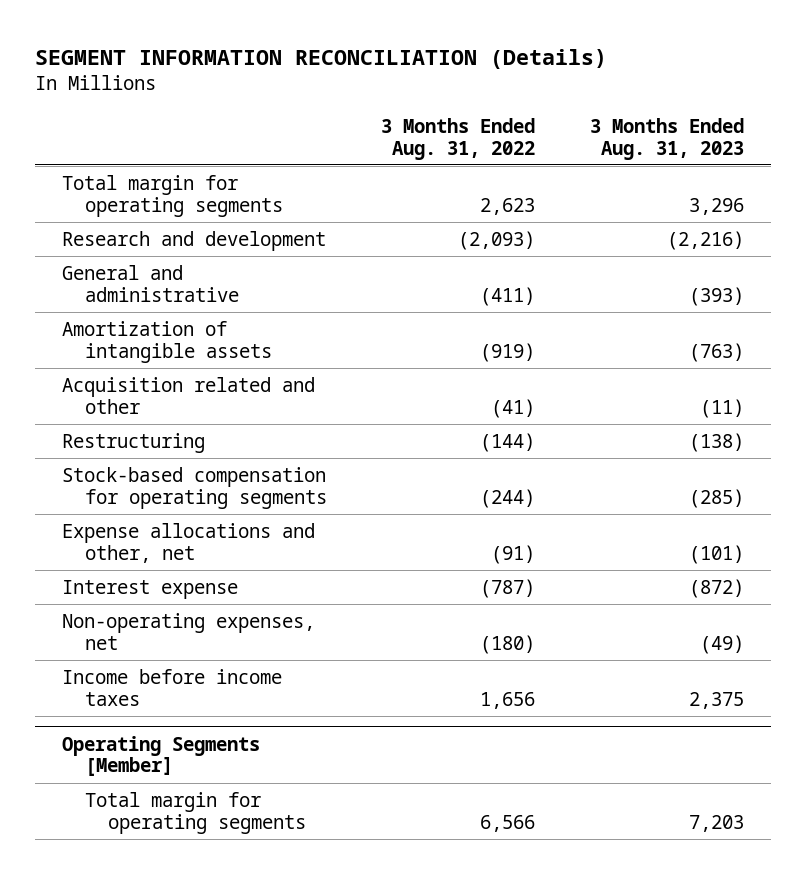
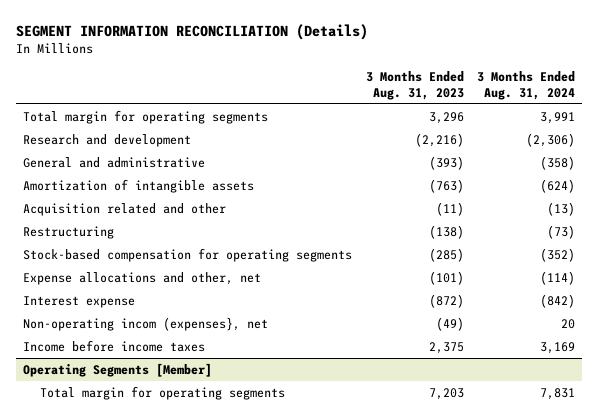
[381,117,536,160] 3 Months Ended Aug. 31, 2022 -> none
none -> [477,71,576,100] 3 Months Ended Aug. 31, 2024
[62,612,316,650] Non-operating expenses, net -> [23,316,269,331] Non-operating incom (expenses}, net

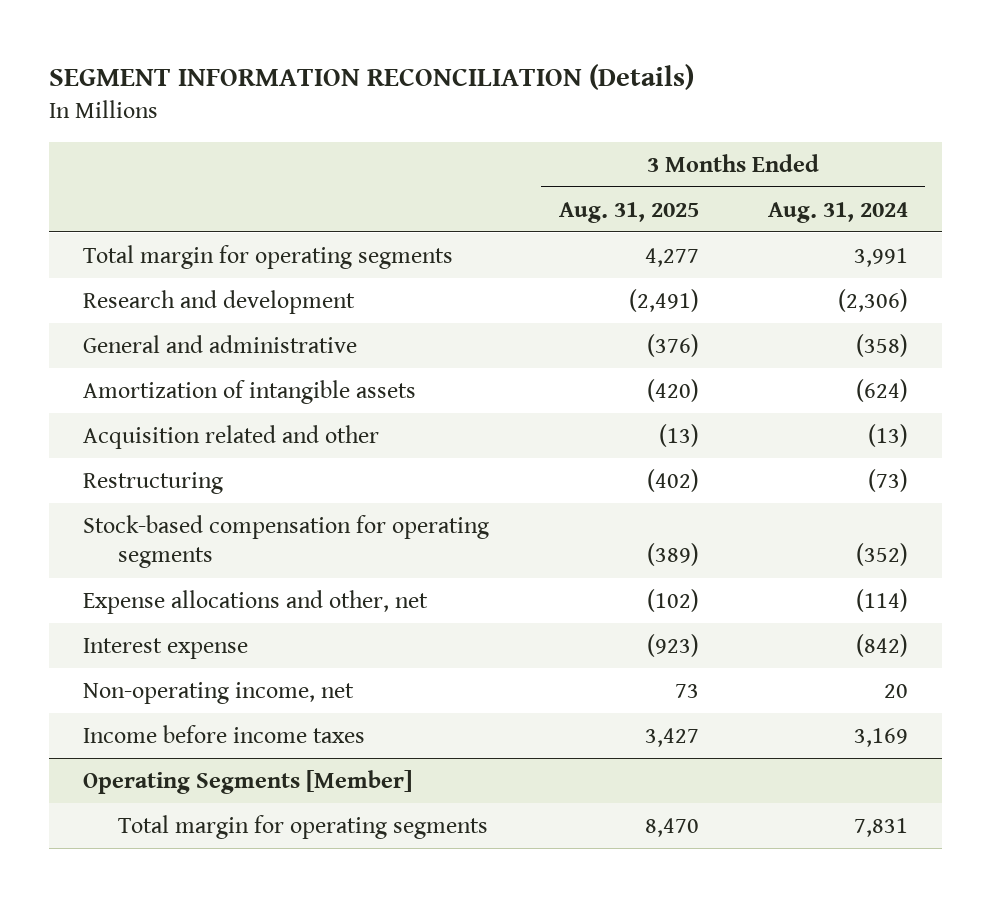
[365,71,464,100] 3 Months Ended Aug. 31, 2023 -> none
none -> [558,201,699,223] Aug. 31, 2025
[23,316,269,331] Non-operating incom (expenses}, net -> [83,681,355,704] Non-operating income, net

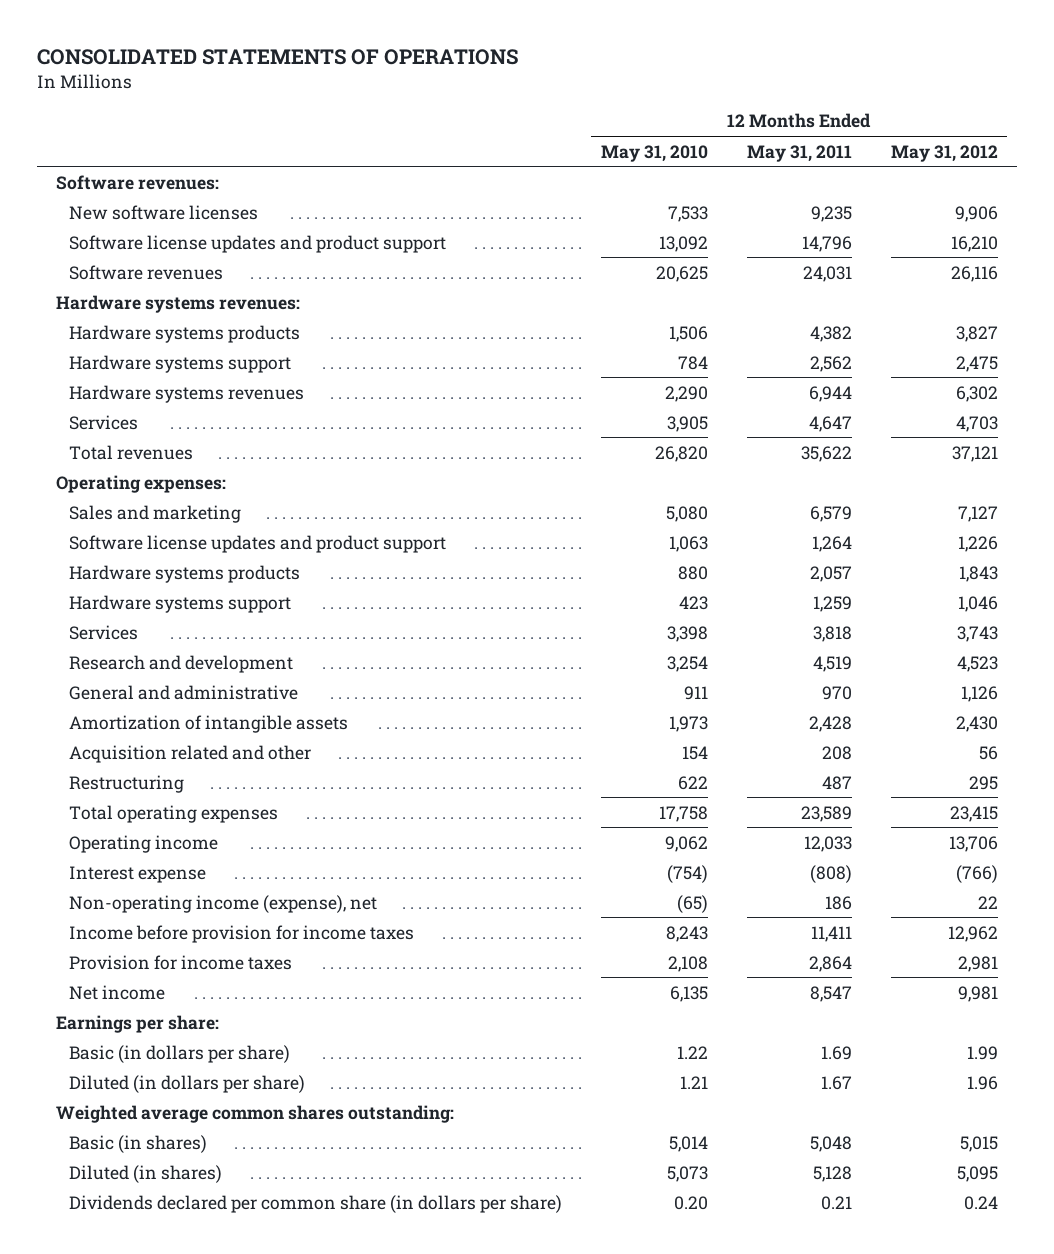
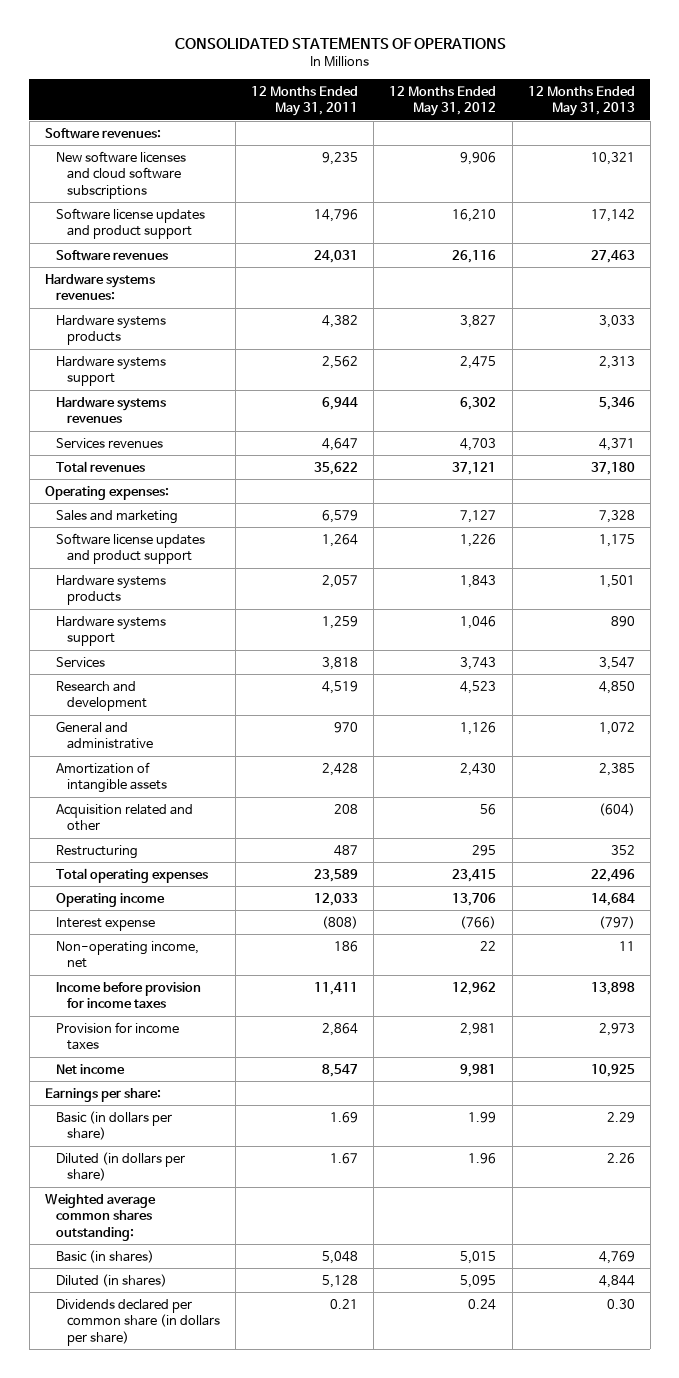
[601,144,709,162] May 31, 2010 -> none
none -> [527,85,635,117] 12 Months Ended May 31, 2013
[69,204,259,220] New software licenses -> [55,150,186,199] New software licenses and cloud software subscriptions
[69,414,139,430] Services -> [55,437,163,449] Services revenues
[69,894,378,913] Non-operating income (expense), net -> [55,940,199,969] Non-operating income, net

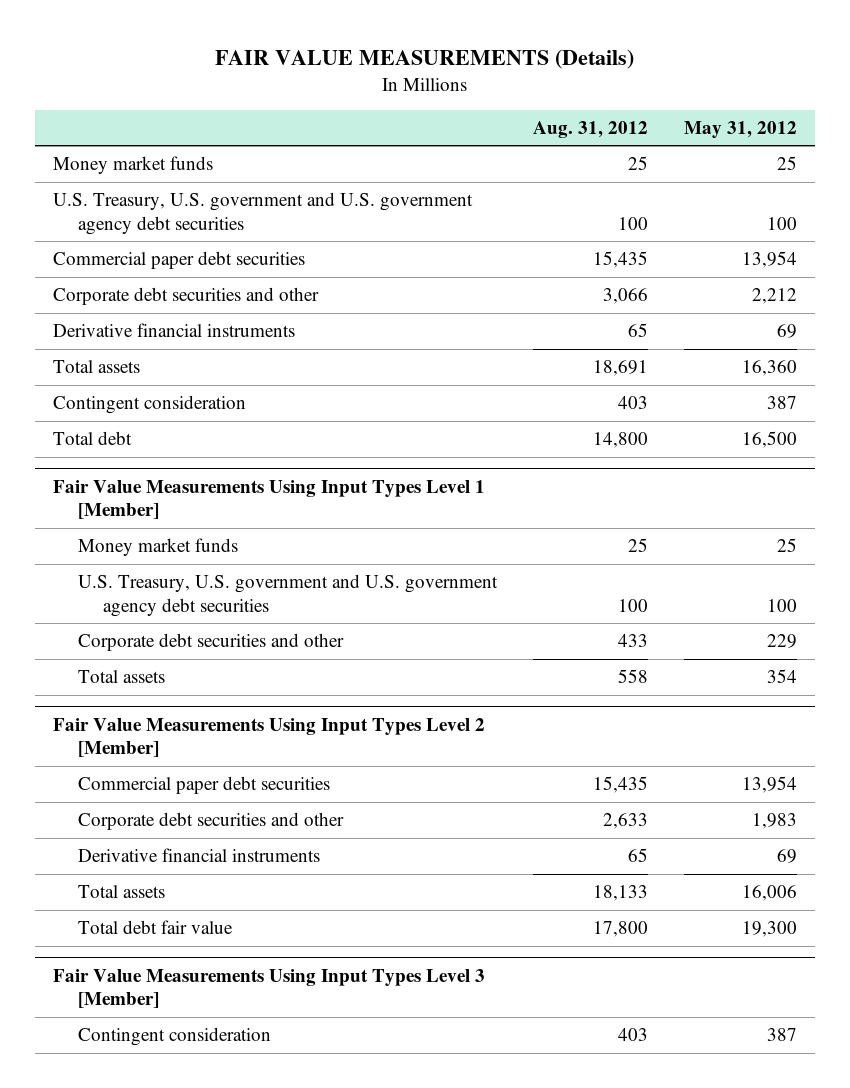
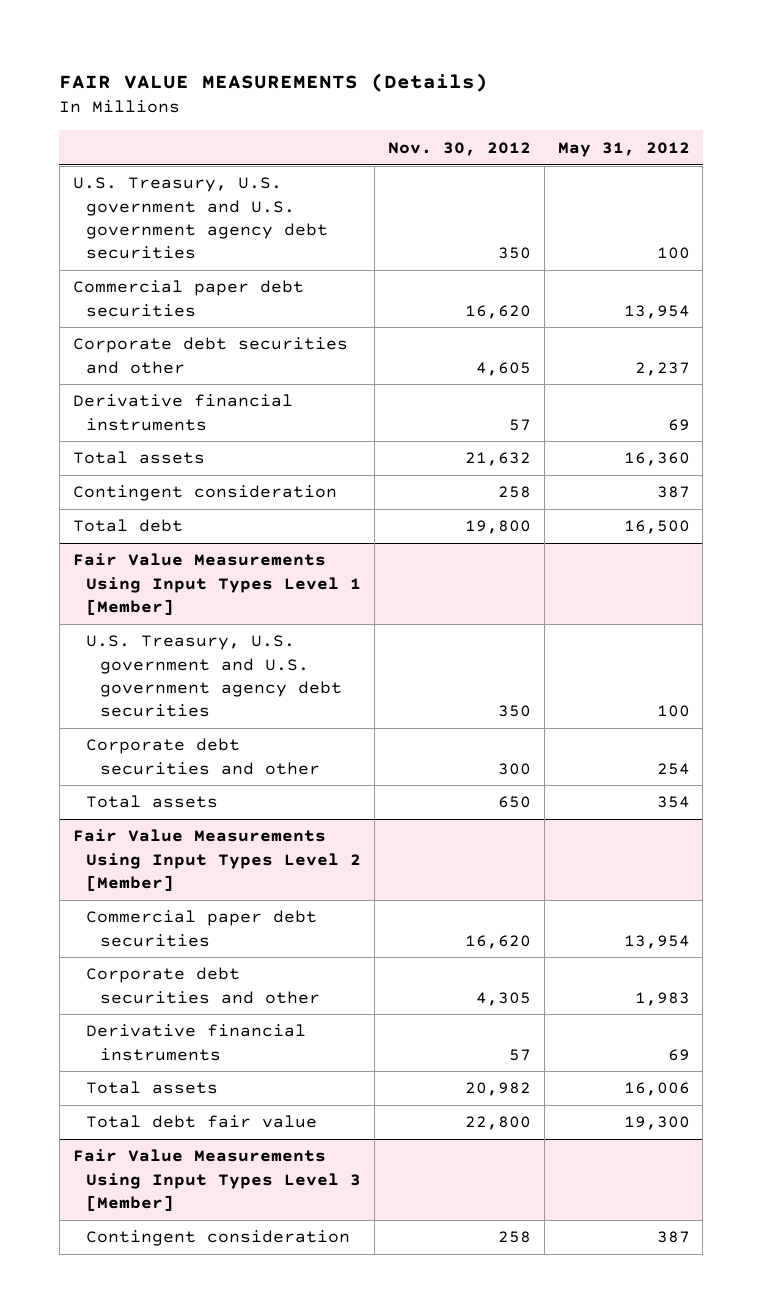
[533,120,649,138] Aug. 31, 2012 -> none
none -> [387,141,531,156] Nov. 30, 2012
[52,156,213,175] Money market funds -> none
[752,288,798,305] 2,212 -> [634,361,690,376] 2,237
[77,538,238,557] Money market funds -> none
[767,634,798,649] 229 -> [656,762,690,775] 254

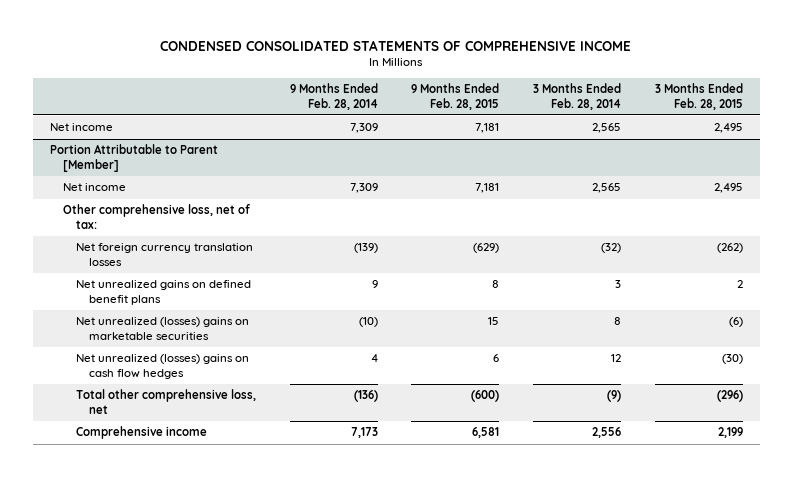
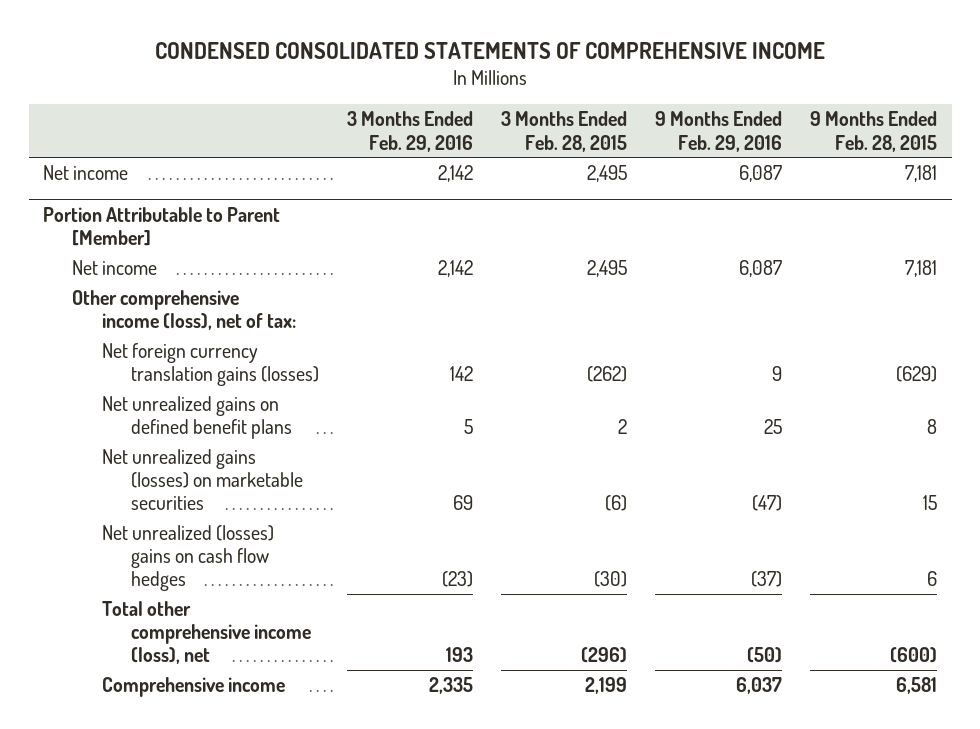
[289,83,378,110] 9 Months Ended Feb. 28, 2014 -> none
[532,83,621,110] 3 Months Ended Feb. 28, 2014 -> none
none -> [347,111,474,152] 3 Months Ended Feb. 29, 2016
none -> [655,111,783,152] 9 Months Ended Feb. 29, 2016
[62,204,250,229] Other comprehensive loss, net of tax: -> [72,289,296,331] Other comprehensive income (loss), net of tax:
[75,243,253,266] Net foreign currency translation losses -> [101,342,320,387] Net foreign currency translation gains (losses)
[75,317,249,340] Net unrealized (losses) gains on marketable securities -> [101,448,304,511] Net unrealized gains (losses) on marketable securities
[75,389,256,414] Total other comprehensive loss, net -> [101,600,312,665] Total other comprehensive income (loss), net

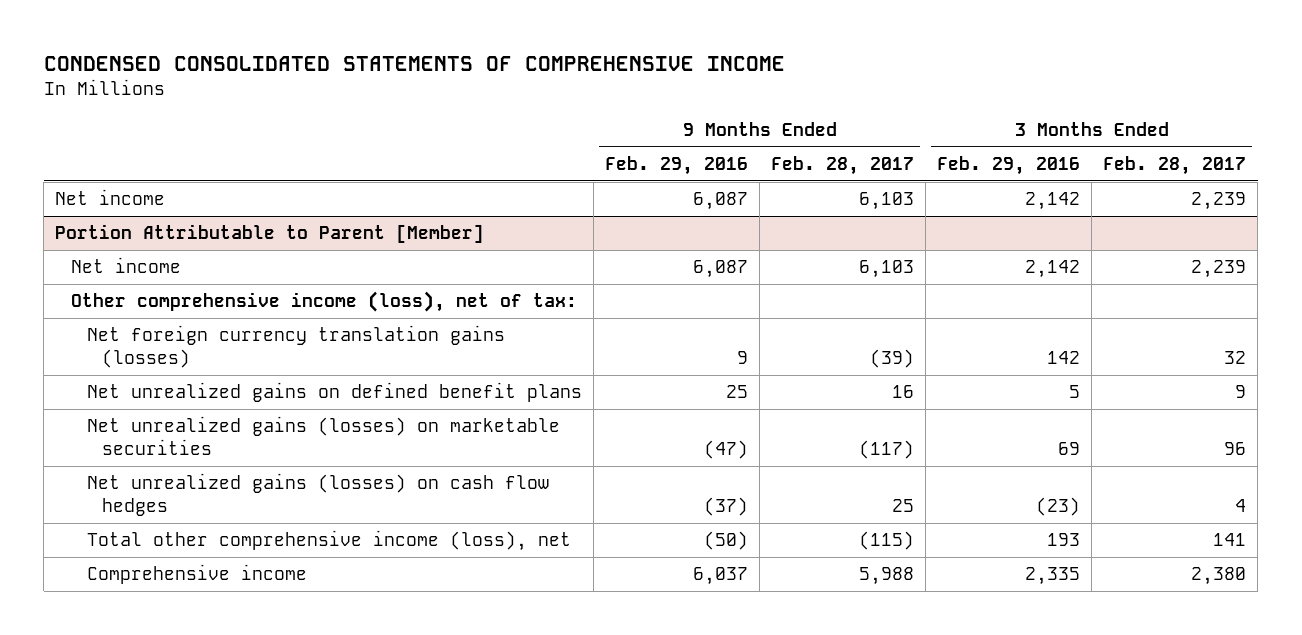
[501,111,628,152] 3 Months Ended Feb. 28, 2015 -> none
[810,111,938,152] 9 Months Ended Feb. 28, 2015 -> none
none -> [771,156,915,176] Feb. 28, 2017
none -> [1103,156,1247,176] Feb. 28, 2017
[101,524,274,592] Net unrealized (losses) gains on cash flow hedges -> [86,473,549,517] Net unrealized gains (losses) on cash flow hedges

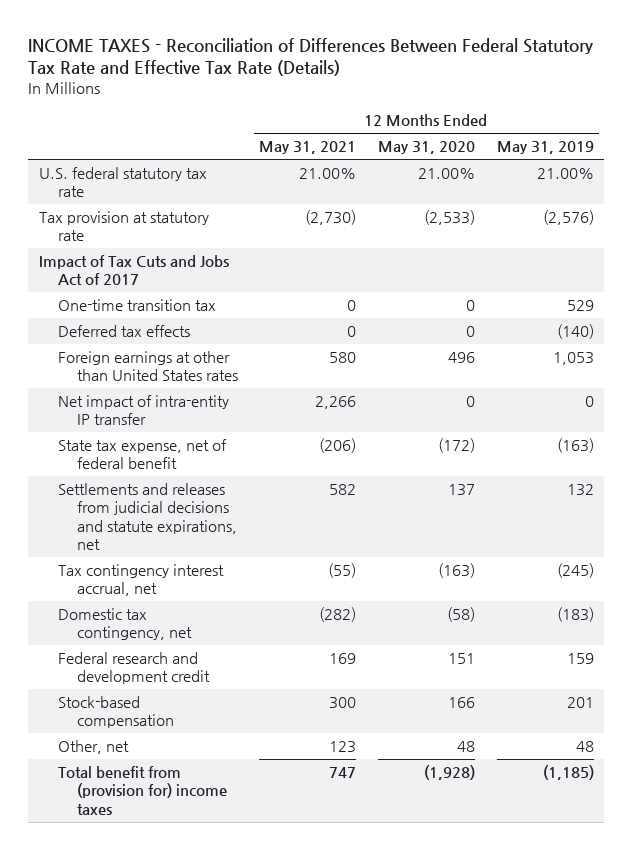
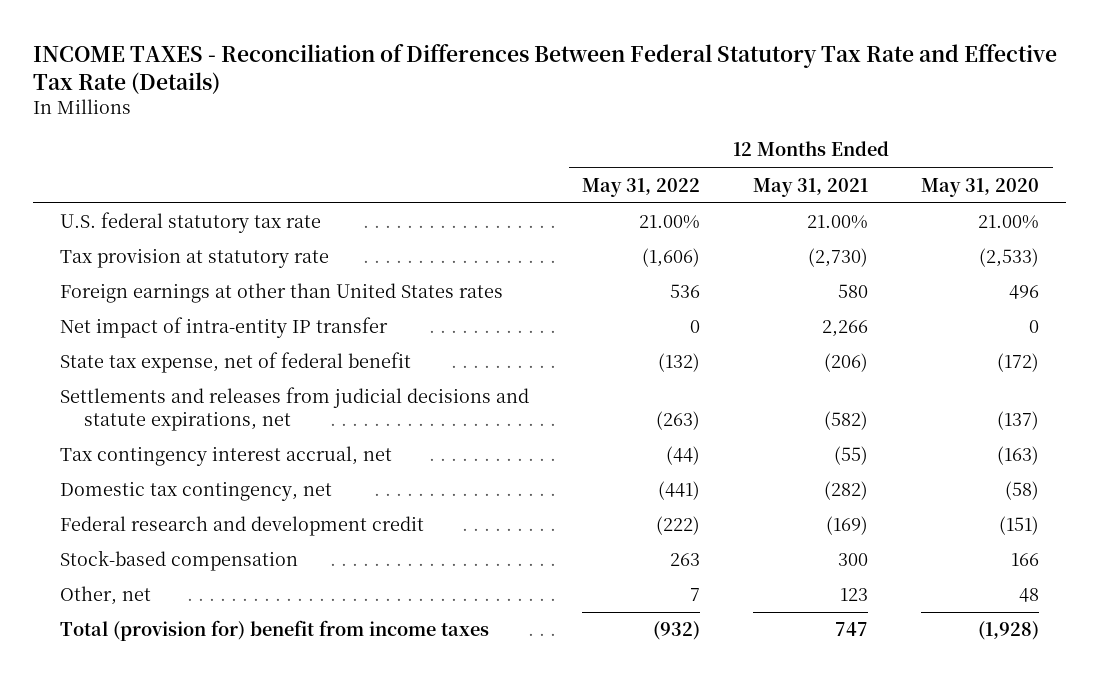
[496,141,594,155] May 31, 2019 -> none
none -> [582,177,701,197] May 31, 2022
[38,255,229,286] Impact of Tax Cuts and Jobs Act of 2017 -> none
[57,299,216,312] One-time transition tax -> none
[57,325,190,338] Deferred tax effects -> none
[329,484,357,496] 582 -> [824,410,869,430] (582)
[447,484,475,497] 137 -> [997,410,1040,430] (137)
[329,653,357,665] 169 -> [826,516,869,536] (169)
[447,653,475,665] 151 -> [999,516,1040,536] (151)
[57,766,227,815] Total benefit from (provision for) income taxes -> [59,620,489,642] Total (provision for) benefit from income taxes

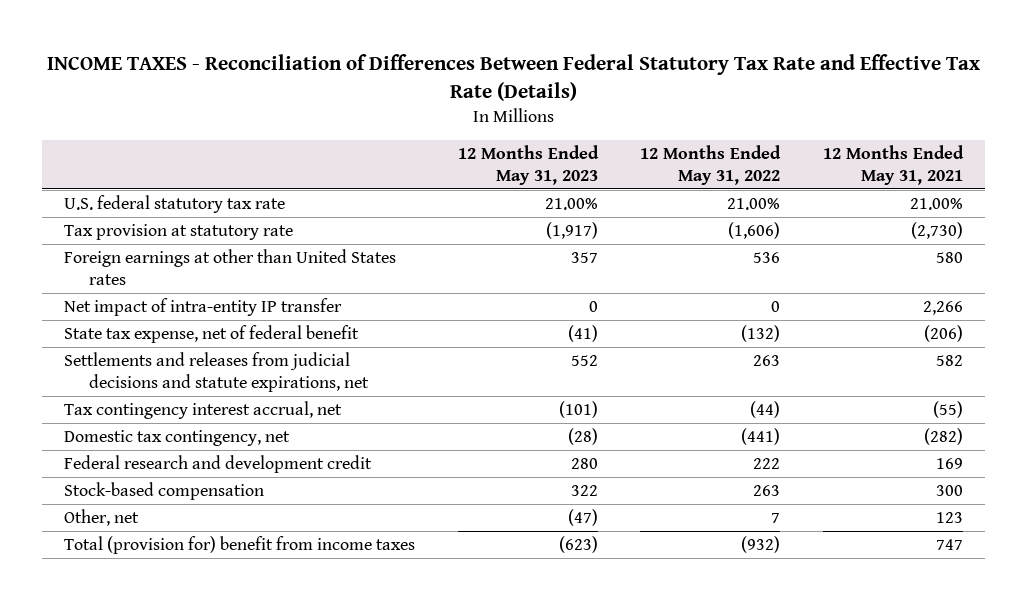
[921,177,1040,197] May 31, 2020 -> none
none -> [457,144,599,185] 12 Months Ended May 31, 2023
[656,410,701,430] (263) -> [753,355,781,367] 263
[824,410,869,430] (582) -> [936,355,964,367] 582
[656,516,701,536] (222) -> [753,458,781,470] 222
[826,516,869,536] (169) -> [936,458,964,470] 169

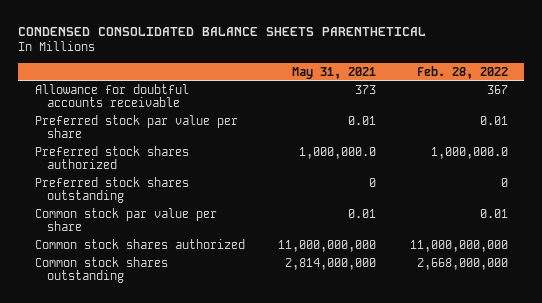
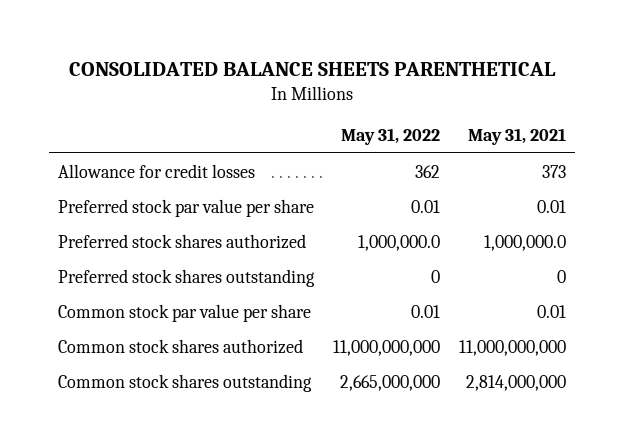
[18,26,427,36] CONDENSED CONSOLIDATED BALANCE SHEETS PARENTHETICAL -> [68,61,556,76] CONSOLIDATED BALANCE SHEETS PARENTHETICAL
[416,65,508,79] Feb. 28, 2022 -> none
none -> [340,128,440,146] May 31, 2022
[34,83,189,108] Allowance for doubtful accounts receivable -> [58,163,256,178] Allowance for credit losses

